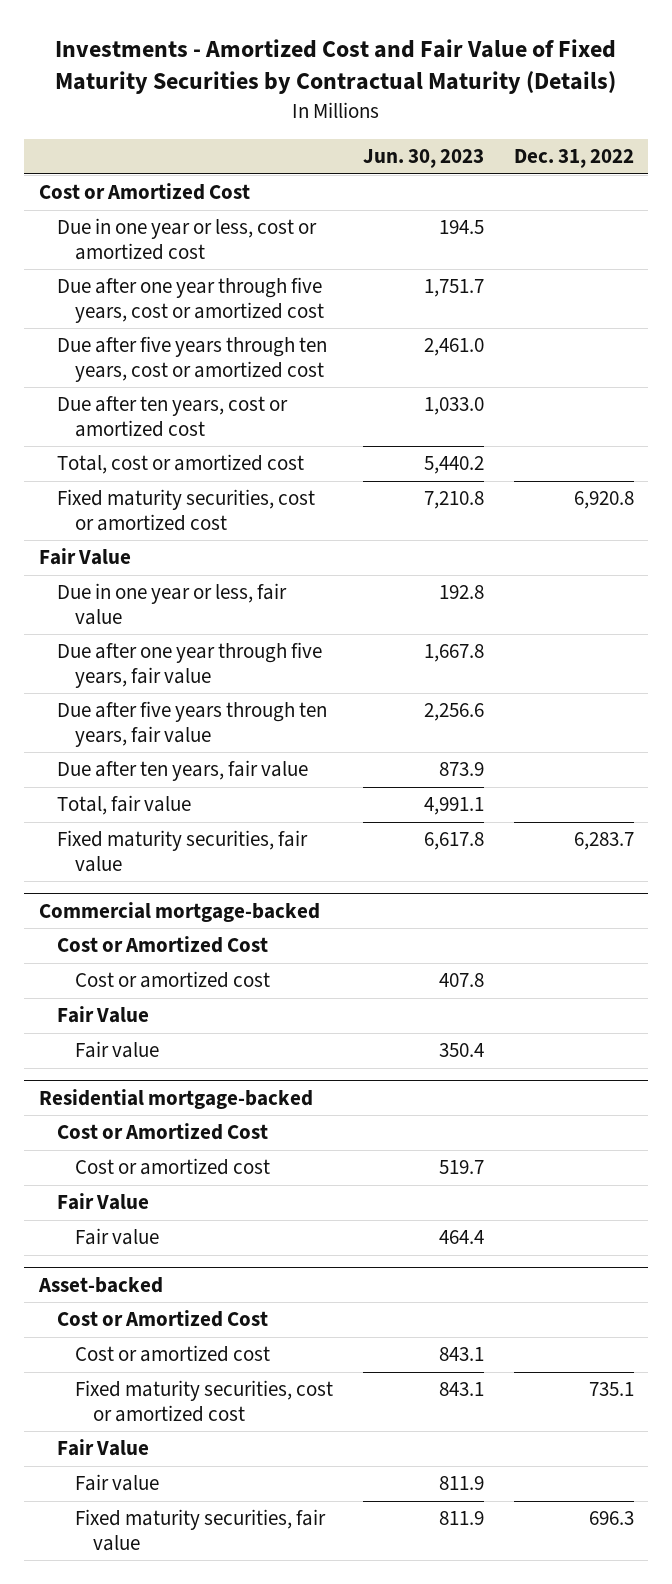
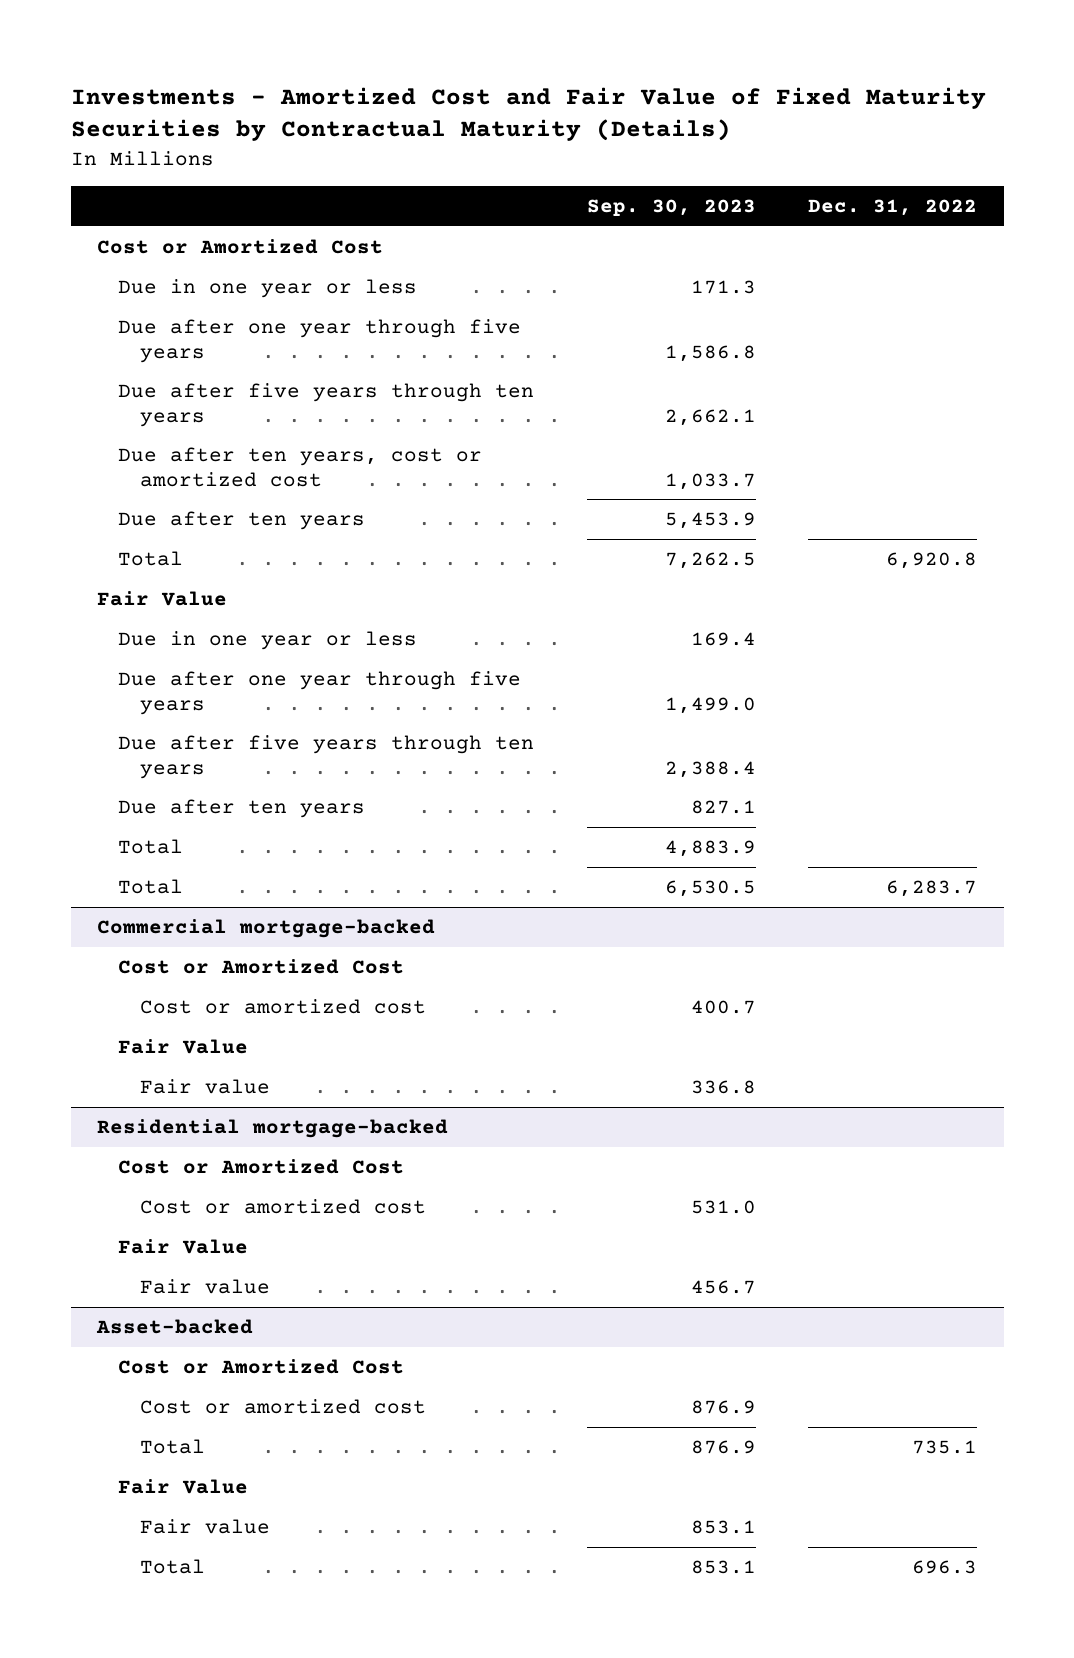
[362,149,484,169] Jun. 30, 2023 -> none
none -> [586,199,756,217] Sep. 30, 2023
[56,218,317,260] Due in one year or less, cost or amortized cost -> [118,278,418,298] Due in one year or less
[56,277,324,323] Due after one year through five years, cost or amortized cost -> [118,318,522,363] Due after one year through five years
[56,336,327,382] Due after five years through ten years, cost or amortized cost -> [118,382,535,427] Due after five years through ten years
[56,454,304,475] Total, cost or amortized cost -> [118,510,366,530] Due after ten years
[56,489,315,531] Fixed maturity securities, cost or amortized cost -> [118,550,184,566] Total
[56,583,287,625] Due in one year or less, fair value -> [118,630,418,650] Due in one year or less
[56,642,322,688] Due after one year through five years, fair value -> [118,670,522,715] Due after one year through five years
[56,701,327,747] Due after five years through ten years, fair value -> [118,734,535,779] Due after five years through ten years
[56,760,308,782] Due after ten years, fair value -> [118,798,366,818] Due after ten years
[56,795,191,816] Total, fair value -> [118,838,184,854] Total
[56,830,308,872] Fixed maturity securities, fair value -> [118,878,184,894] Total
[74,1380,333,1422] Fixed maturity securities, cost or amortized cost -> [139,1438,205,1454] Total
[74,1509,326,1551] Fixed maturity securities, fair value -> [139,1558,205,1574] Total

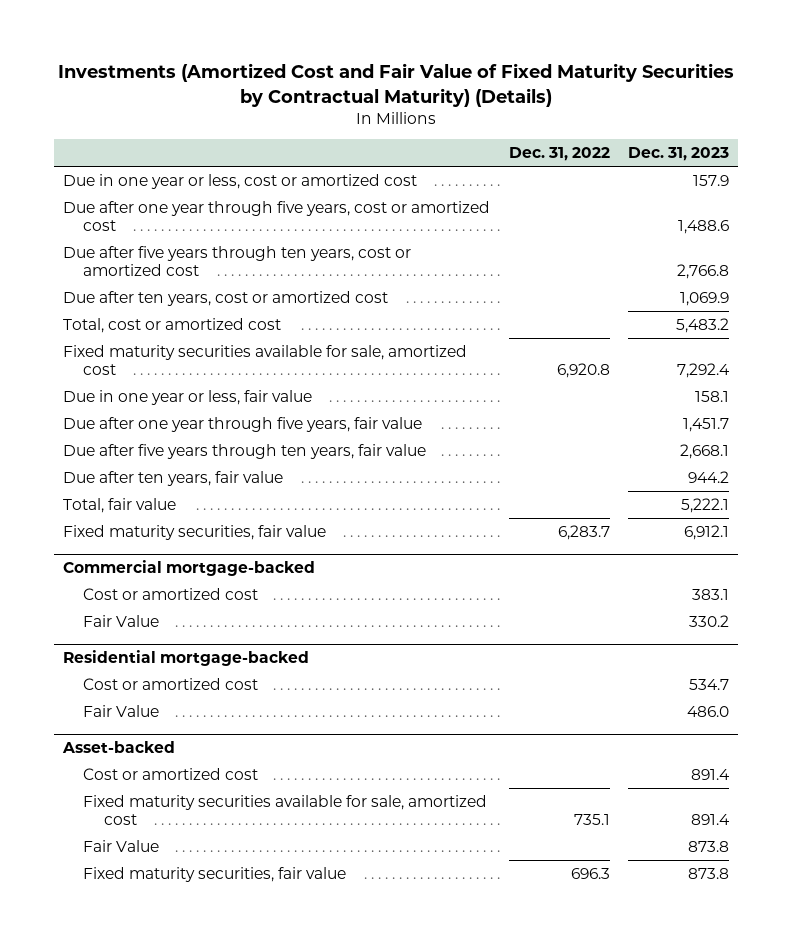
[70,86,986,142] Investments - Amortized Cost and Fair Value of Fixed Maturity Securities by Contractual Maturity (Details) -> [58,63,735,107] Investments (Amortized Cost and Fair Value of Fixed Maturity Securities by Contractual Maturity) (Details)
[586,199,756,217] Sep. 30, 2023 -> none
none -> [628,147,730,162] Dec. 31, 2023
[96,238,383,254] Cost or Amortized Cost -> none
[118,278,418,298] Due in one year or less -> [63,173,418,189] Due in one year or less, cost or amortized cost
[118,318,522,363] Due after one year through five years -> [63,200,491,232] Due after one year through five years, cost or amortized cost
[118,382,535,427] Due after five years through ten years -> [63,245,412,277] Due after five years through ten years, cost or amortized cost
[96,590,227,606] Fair Value -> none
[118,510,366,530] Due after ten years -> [63,317,282,333] Total, cost or amortized cost
[118,550,184,566] Total -> [63,344,468,376] Fixed maturity securities available for sale, amortized cost
[118,630,418,650] Due in one year or less -> [63,389,313,405] Due in one year or less, fair value
[118,670,522,715] Due after one year through five years -> [63,416,423,432] Due after one year through five years, fair value
[118,734,535,779] Due after five years through ten years -> [63,443,427,459] Due after five years through ten years, fair value
[118,798,366,818] Due after ten years -> [63,470,284,486] Due after ten years, fair value
[118,838,184,854] Total -> [63,497,177,513] Total, fair value
[118,878,184,894] Total -> [63,524,327,540] Fixed maturity securities, fair value
[118,958,405,974] Cost or Amortized Cost -> none
[139,1078,270,1094] Fair value -> none
[118,1158,405,1174] Cost or Amortized Cost -> none
[139,1278,270,1294] Fair value -> none
[118,1358,405,1374] Cost or Amortized Cost -> none
[139,1438,205,1454] Total -> [83,794,488,826] Fixed maturity securities available for sale, amortized cost
[139,1518,270,1534] Fair value -> none
[139,1558,205,1574] Total -> [83,866,347,882] Fixed maturity securities, fair value

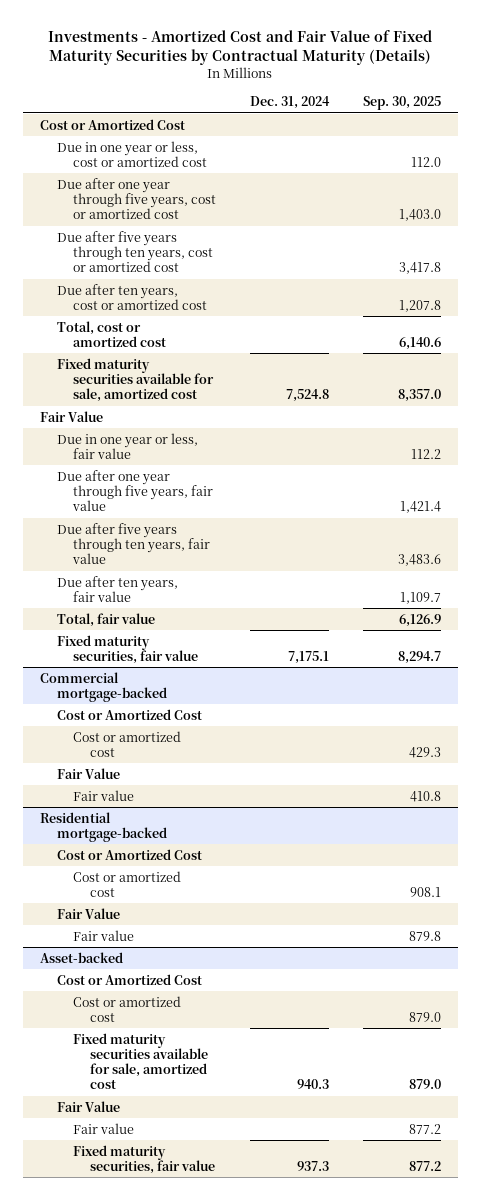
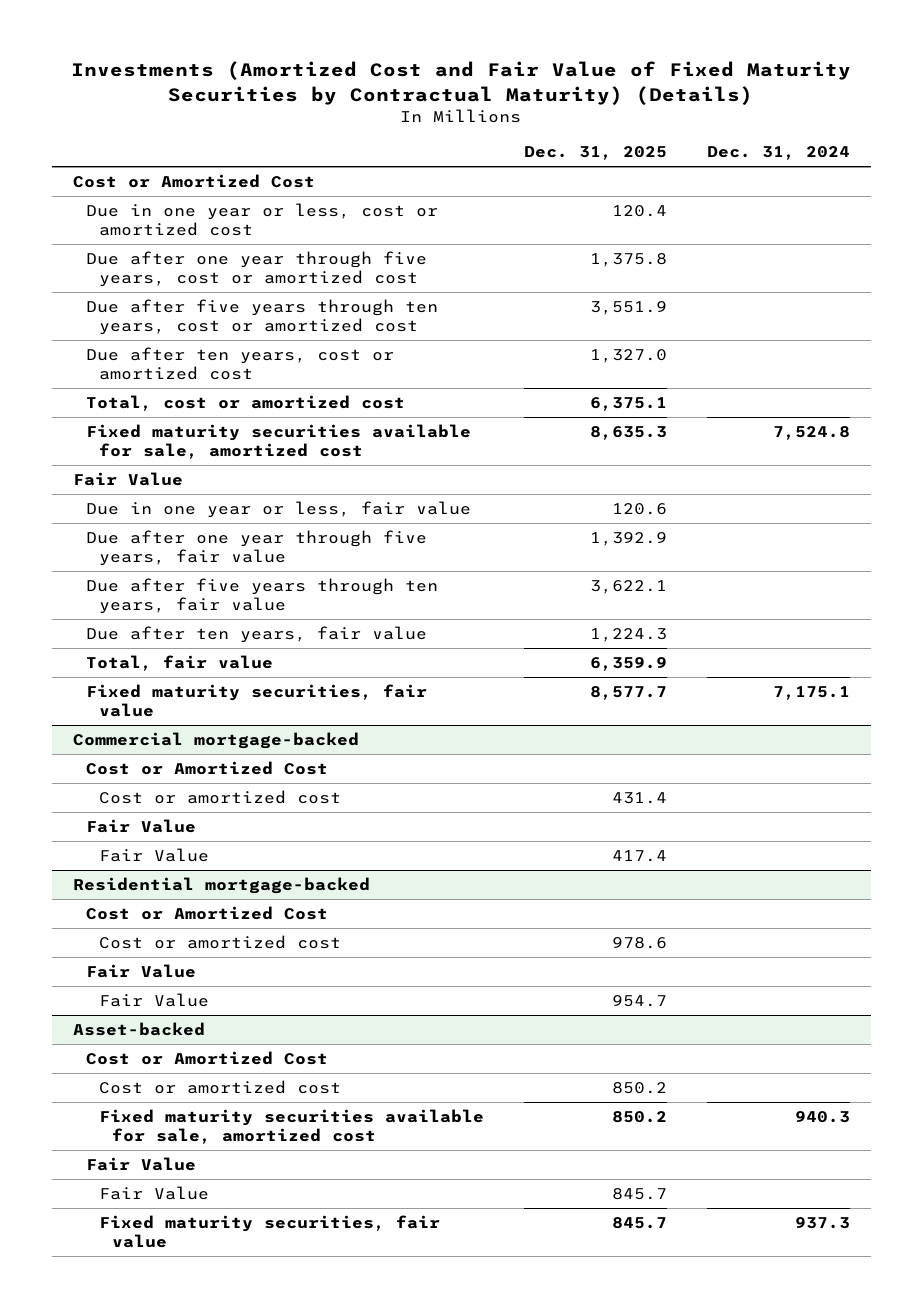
[48,30,433,66] Investments - Amortized Cost and Fair Value of Fixed Maturity Securities by Contractual Maturity (Details) -> [71,61,852,105] Investments (Amortized Cost and Fair Value of Fixed Maturity Securities by Contractual Maturity) (Details)
[362,95,441,110] Sep. 30, 2025 -> none
none -> [524,146,668,161] Dec. 31, 2025
[73,789,135,801] Fair value -> [98,848,209,863] Fair Value
[73,929,135,941] Fair value -> [98,993,209,1008] Fair Value
[73,1122,135,1134] Fair value -> [98,1186,209,1201] Fair Value

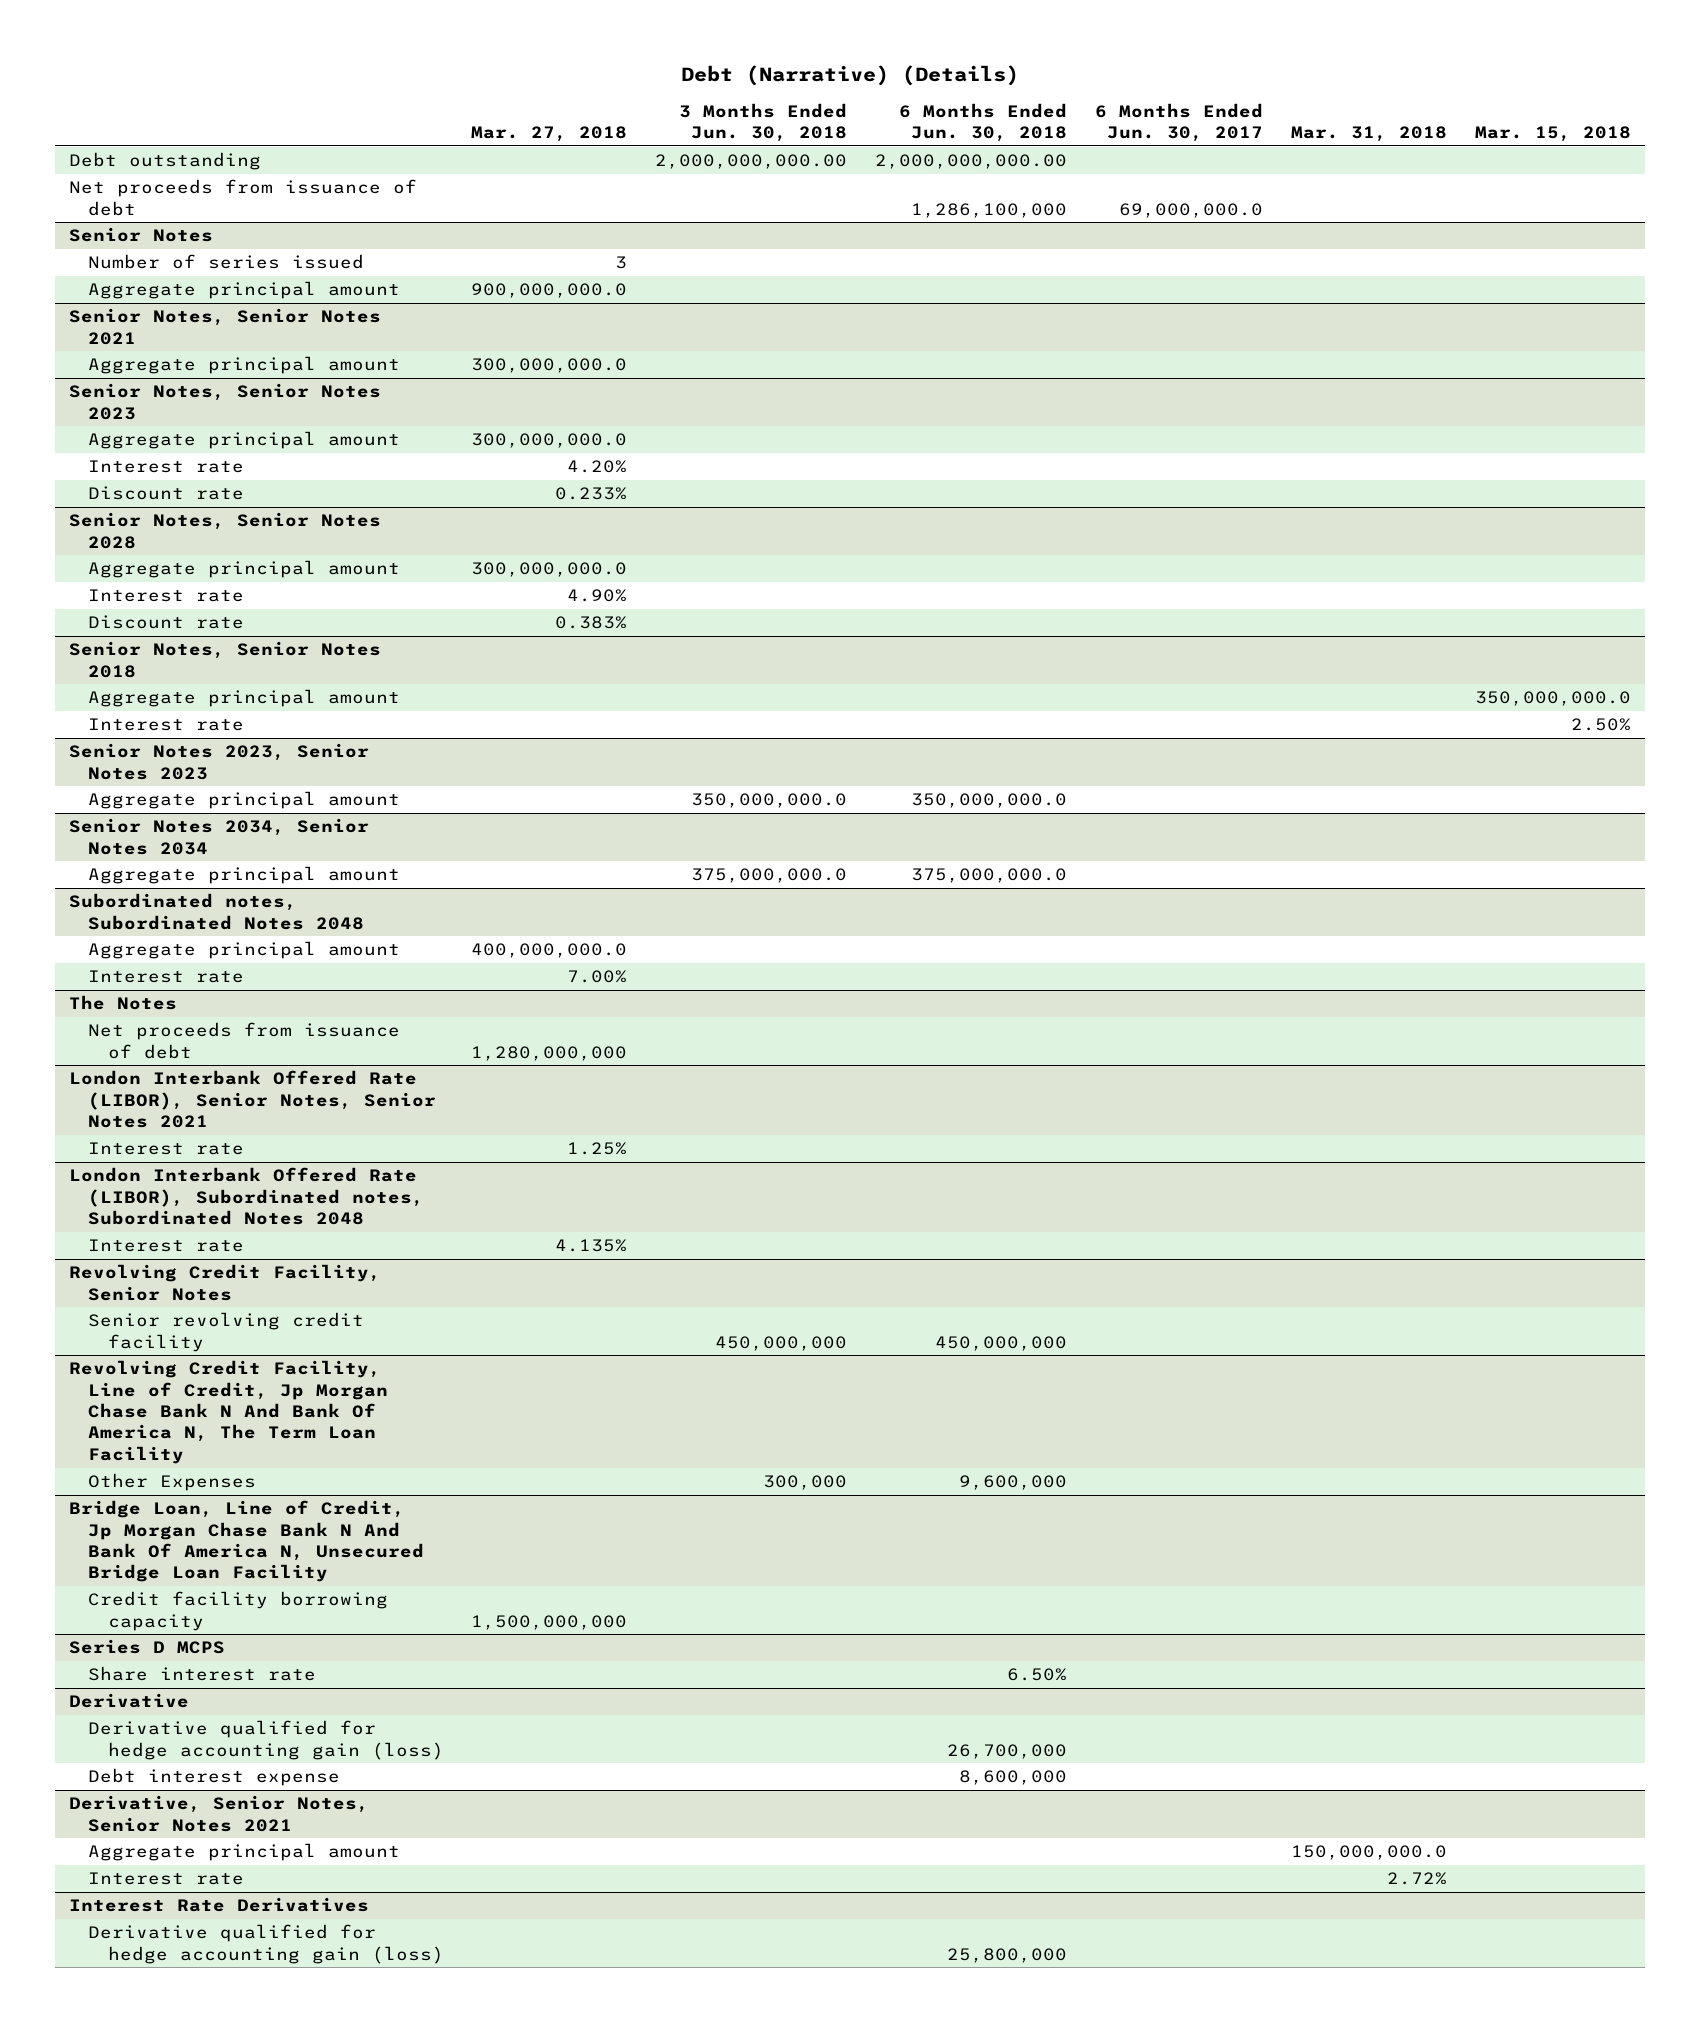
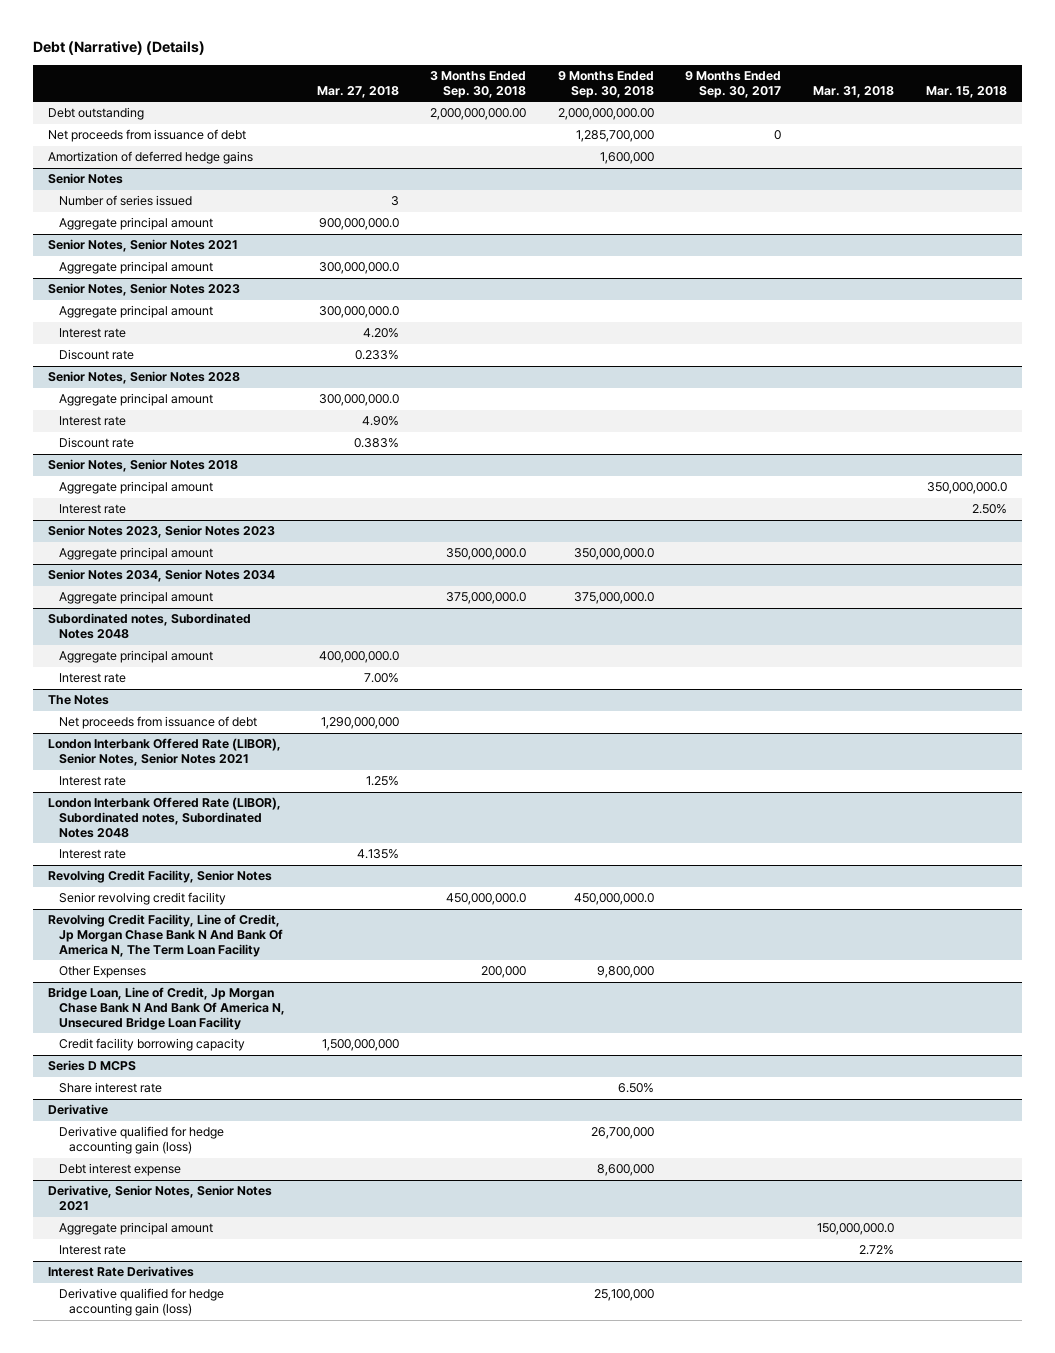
[679,102,848,143] 3 Months Ended Jun. 30, 2018 -> none
[899,102,1068,143] 6 Months Ended Jun. 30, 2018 -> none
[1094,102,1263,143] 6 Months Ended Jun. 30, 2017 -> none
none -> [430,71,527,98] 3 Months Ended Sep. 30, 2018
none -> [557,71,654,98] 9 Months Ended Sep. 30, 2018
none -> [685,71,782,98] 9 Months Ended Sep. 30, 2017
none -> [48,151,254,165] Amortization of deferred hedge gains
[471,1045,628,1061] 1,280,000,000 -> [320,717,399,730] 1,290,000,000

